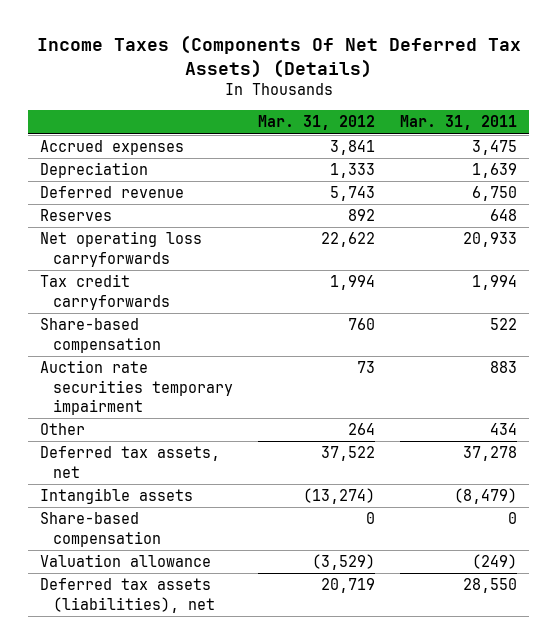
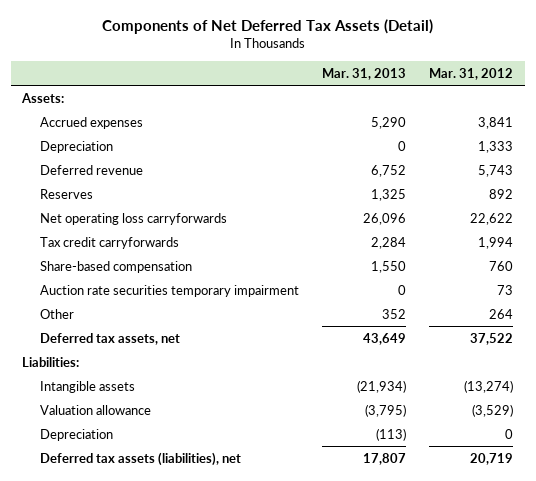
[36,35,521,78] Income Taxes (Components Of Net Deferred Tax Assets) (Details) -> [101,18,433,34] Components of Net Deferred Tax Assets (Detail)
[399,115,517,131] Mar. 31, 2011 -> none
none -> [322,67,407,80] Mar. 31, 2013
none -> [21,92,65,103] Assets:
none -> [22,356,80,367] Liabilities:
[40,512,161,547] Share-based compensation -> none
none -> [40,428,114,441] Depreciation

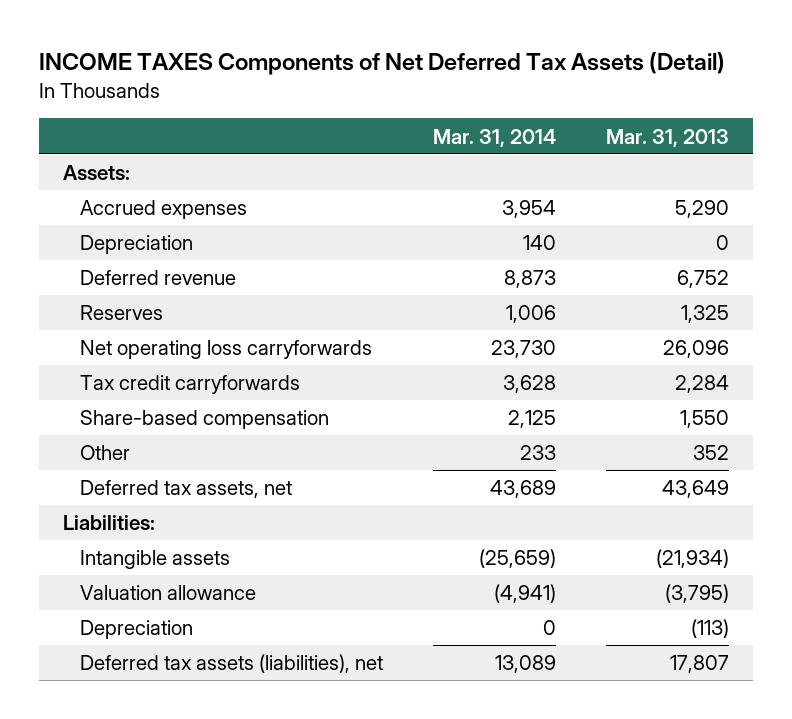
[101,18,433,34] Components of Net Deferred Tax Assets (Detail) -> [38,52,725,76] INCOME TAXES Components of Net Deferred Tax Assets (Detail)
[429,67,514,80] Mar. 31, 2012 -> none
none -> [432,128,556,147] Mar. 31, 2014
[40,284,300,297] Auction rate securities temporary impairment -> none

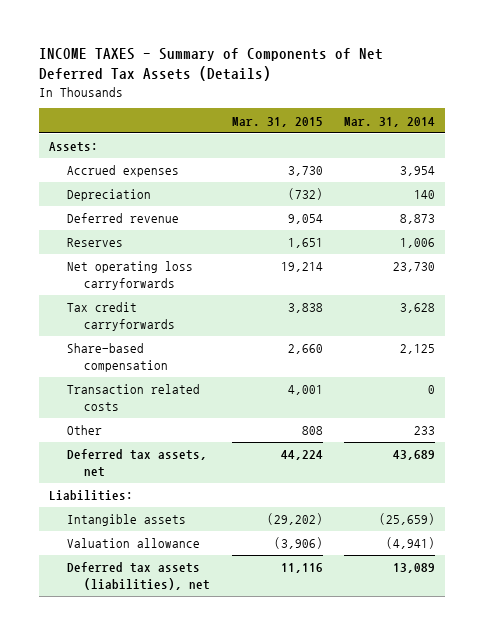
[38,52,725,76] INCOME TAXES Components of Net Deferred Tax Assets (Detail) -> [38,48,383,82] INCOME TAXES - Summary of Components of Net Deferred Tax Assets (Details)
[605,128,729,147] Mar. 31, 2013 -> none
none -> [231,116,323,127] Mar. 31, 2015
none -> [66,384,200,411] Transaction related costs
[79,620,193,640] Depreciation -> none

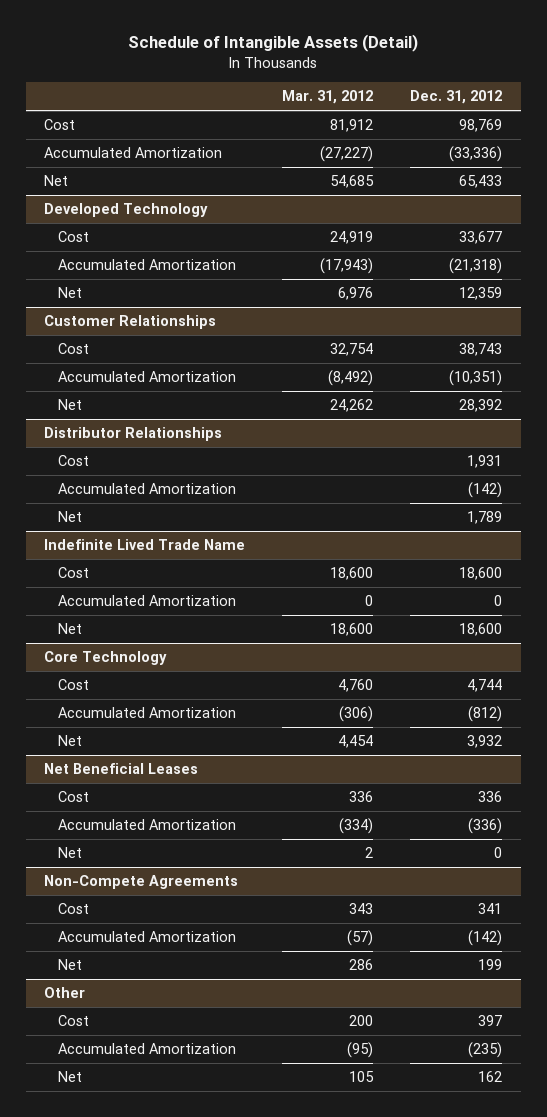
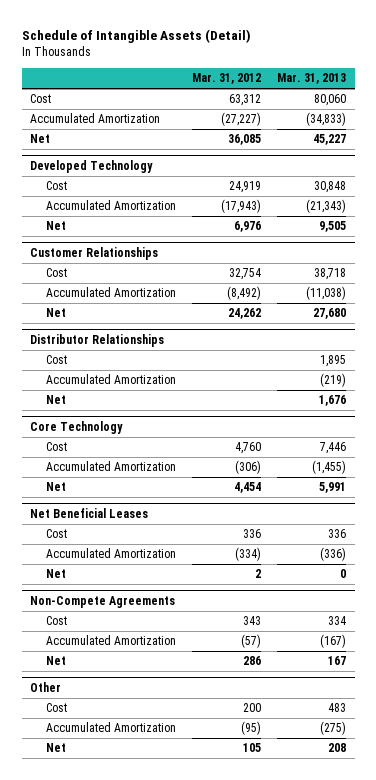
[410,90,503,105] Dec. 31, 2012 -> none
none -> [277,73,347,85] Mar. 31, 2013
[330,119,374,133] 81,912 -> [228,94,261,107] 63,312
[330,175,375,189] 54,685 -> [227,134,261,146] 36,085
[44,539,246,551] Indefinite Lived Trade Name -> none
[58,567,90,579] Cost -> none
[58,595,237,607] Accumulated Amortization -> none
[58,623,83,635] Net -> none

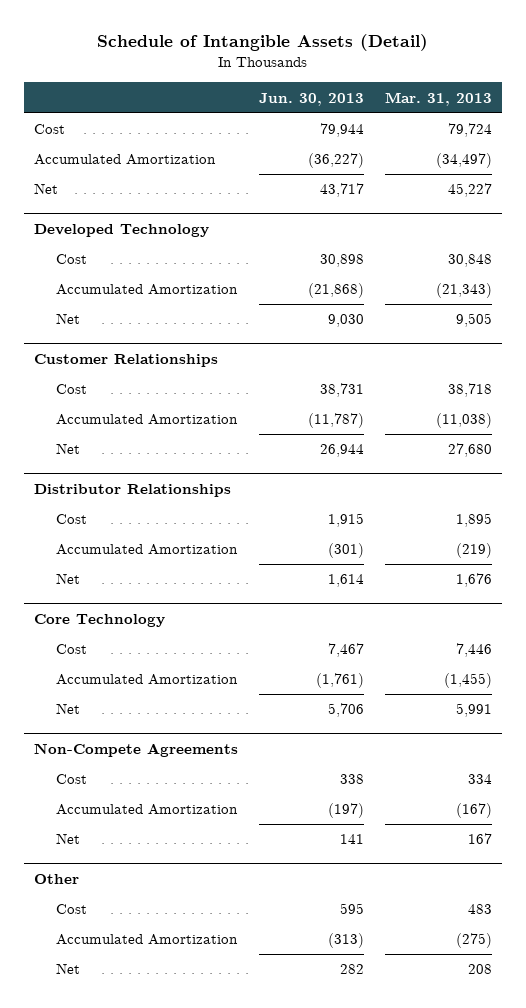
[191,73,261,85] Mar. 31, 2012 -> none
none -> [258,92,364,106] Jun. 30, 2013
[314,94,347,107] 80,060 -> [447,123,492,138] 79,724
[306,112,347,127] (34,833) -> [435,153,492,169] (34,497)
[29,508,148,519] Net Beneficial Leases -> none
[45,529,67,539] Cost -> none
[45,548,176,559] Accumulated Amortization -> none
[45,569,66,579] Net -> none

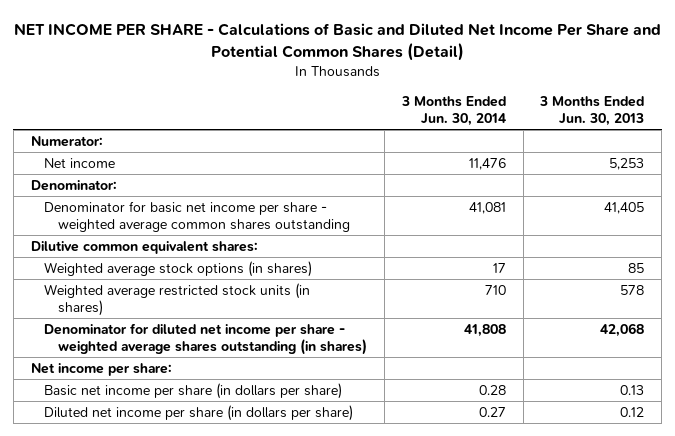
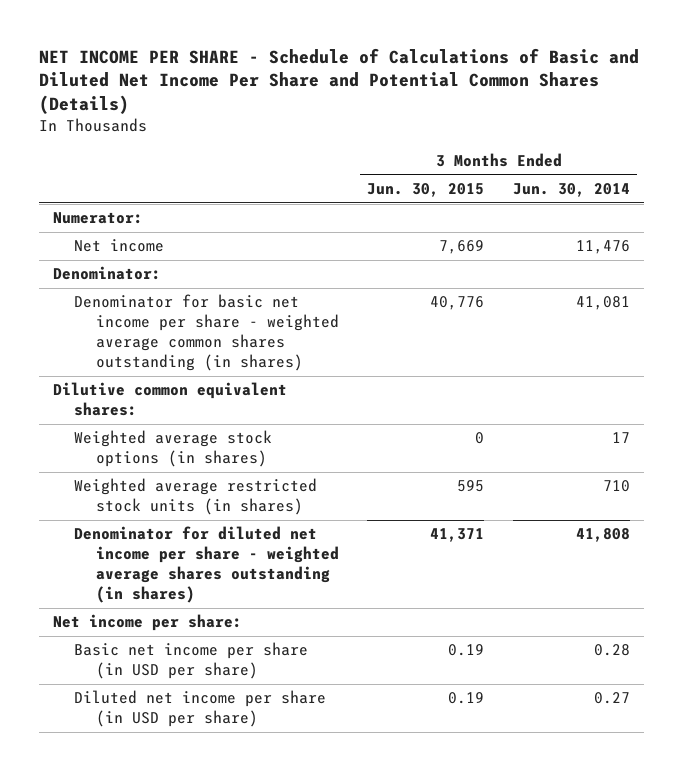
[13,23,661,61] NET INCOME PER SHARE - Calculations of Basic and Diluted Net Income Per Share and Potential Common Shares (Detail) -> [38,47,639,115] NET INCOME PER SHARE - Schedule of Calculations of Basic and Diluted Net Income Per Share and Potential Common Shares (Details)
[539,95,645,126] 3 Months Ended Jun. 30, 2013 -> none
none -> [367,182,485,197] Jun. 30, 2015
[44,200,351,232] Denominator for basic net income per share - weighted average common shares outstanding -> [74,294,340,371] Denominator for basic net income per share - weighted average common shares outstanding (in shares)
[44,382,343,399] Basic net income per share (in dollars per share) -> [74,642,309,680] Basic net income per share (in USD per share)
[44,404,354,421] Diluted net income per share (in dollars per share) -> [74,690,327,728] Diluted net income per share (in USD per share)

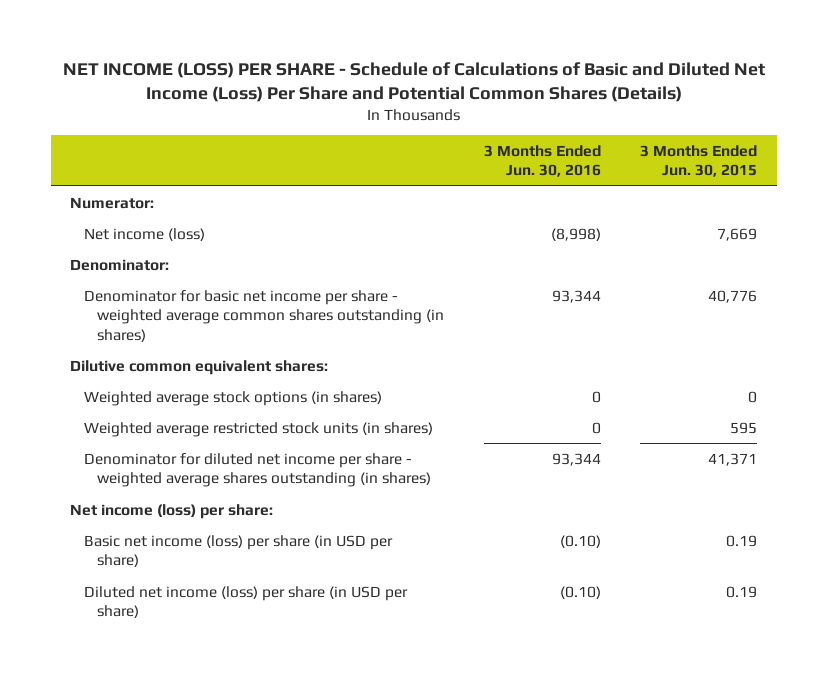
[38,47,639,115] NET INCOME PER SHARE - Schedule of Calculations of Basic and Diluted Net Income Per Share and Potential Common Shares (Details) -> [62,61,765,102] NET INCOME (LOSS) PER SHARE - Schedule of Calculations of Basic and Diluted Net Income (Loss) Per Share and Potential Common Shares (Details)
[512,182,630,197] Jun. 30, 2014 -> none
none -> [483,144,601,178] 3 Months Ended Jun. 30, 2016
[74,239,165,253] Net income -> [83,227,205,241] Net income (loss)
[52,614,242,632] Net income per share: -> [70,503,274,519] Net income (loss) per share:
[74,642,309,680] Basic net income per share (in USD per share) -> [83,534,393,568] Basic net income (loss) per share (in USD per share)
[74,690,327,728] Diluted net income per share (in USD per share) -> [83,585,408,619] Diluted net income (loss) per share (in USD per share)

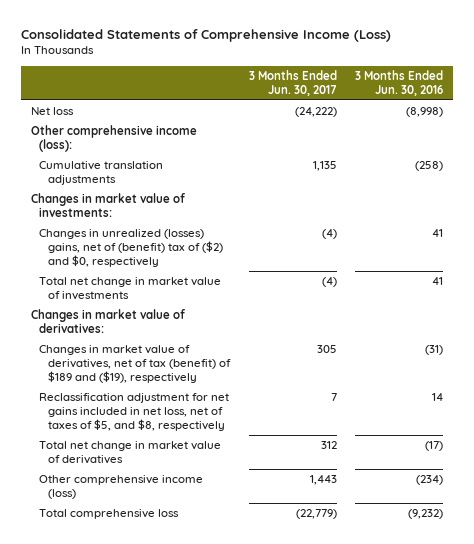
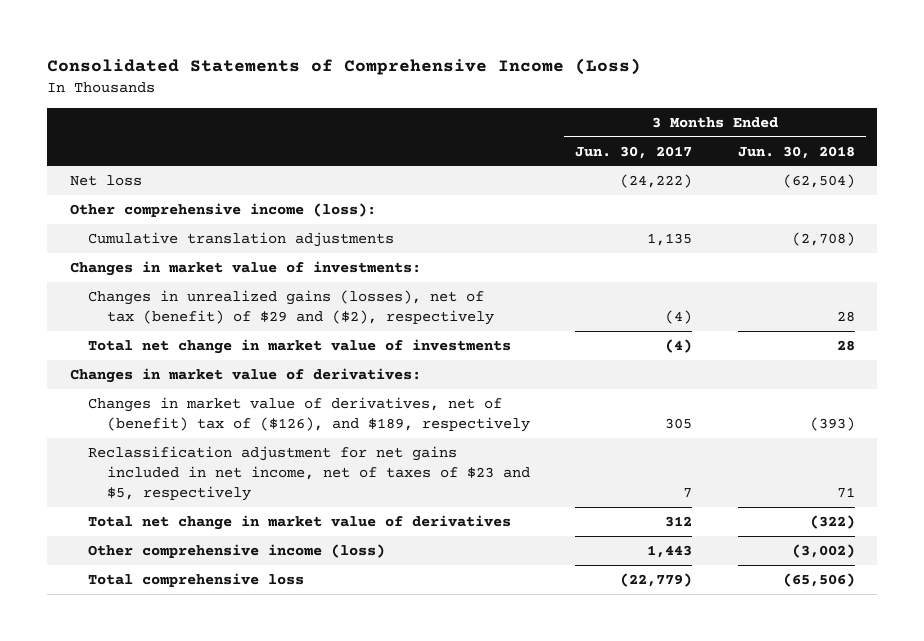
[355,70,444,96] 3 Months Ended Jun. 30, 2016 -> none
none -> [737,145,855,159] Jun. 30, 2018
[39,229,223,267] Changes in unrealized (losses) gains, net of (benefit) tax of ($2) and $0, respectively -> [88,289,494,326] Changes in unrealized gains (losses), net of tax (benefit) of $29 and ($2), respectively
[39,345,231,383] Changes in market value of derivatives, net of tax (benefit) of $189 and ($19), respectively -> [88,396,530,433] Changes in market value of derivatives, net of (benefit) tax of ($126), and $189, respectively
[39,393,230,431] Reclassification adjustment for net gains included in net loss, net of taxes of $5, and $8, respectively -> [88,445,530,502] Reclassification adjustment for net gains included in net income, net of taxes of $23 and $5, respectively

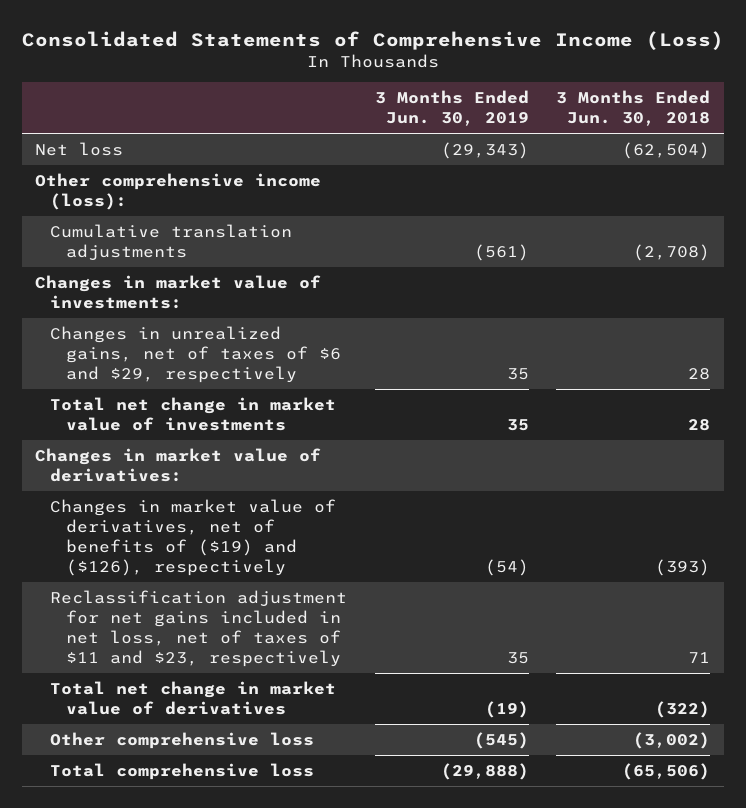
[575,145,693,159] Jun. 30, 2017 -> none
none -> [374,90,529,126] 3 Months Ended Jun. 30, 2019
[88,289,494,326] Changes in unrealized gains (losses), net of tax (benefit) of $29 and ($2), respectively -> [50,326,341,383] Changes in unrealized gains, net of taxes of $6 and $29, respectively
[88,396,530,433] Changes in market value of derivatives, net of (benefit) tax of ($126), and $189, respectively -> [50,499,337,576] Changes in market value of derivatives, net of benefits of ($19) and ($126), respectively
[88,445,530,502] Reclassification adjustment for net gains included in net income, net of taxes of $23 and $5, respectively -> [50,590,348,667] Reclassification adjustment for net gains included in net loss, net of taxes of $11 and $23, respectively
[88,543,386,558] Other comprehensive income (loss) -> [50,732,315,750] Other comprehensive loss

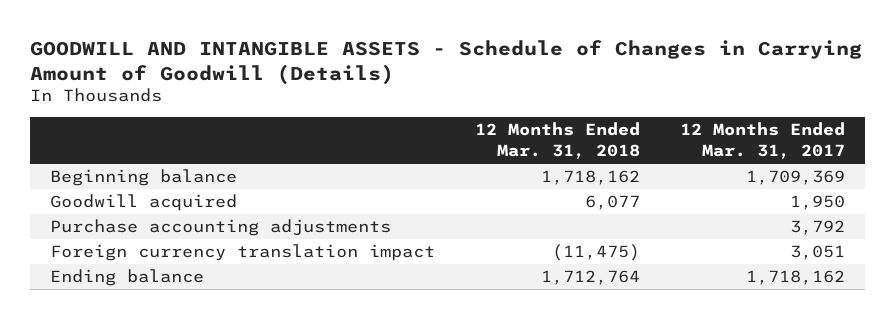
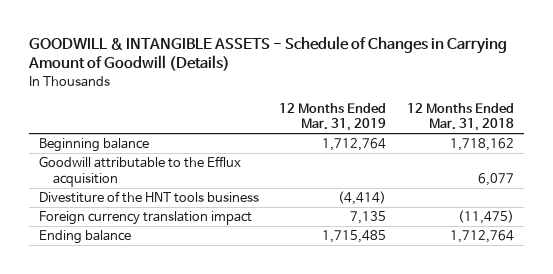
[29,39,862,85] GOODWILL AND INTANGIBLE ASSETS - Schedule of Changes in Carrying Amount of Goodwill (Details) -> [27,35,507,72] GOODWILL & INTANGIBLE ASSETS - Schedule of Changes in Carrying Amount of Goodwill (Details)
[680,122,846,160] 12 Months Ended Mar. 31, 2017 -> none
none -> [279,102,387,132] 12 Months Ended Mar. 31, 2019
[49,219,391,237] Purchase accounting adjustments -> none
[49,194,237,212] Goodwill acquired -> [39,156,242,187] Goodwill attributable to the Efflux acquisition
none -> [39,191,260,204] Divestiture of the HNT tools business

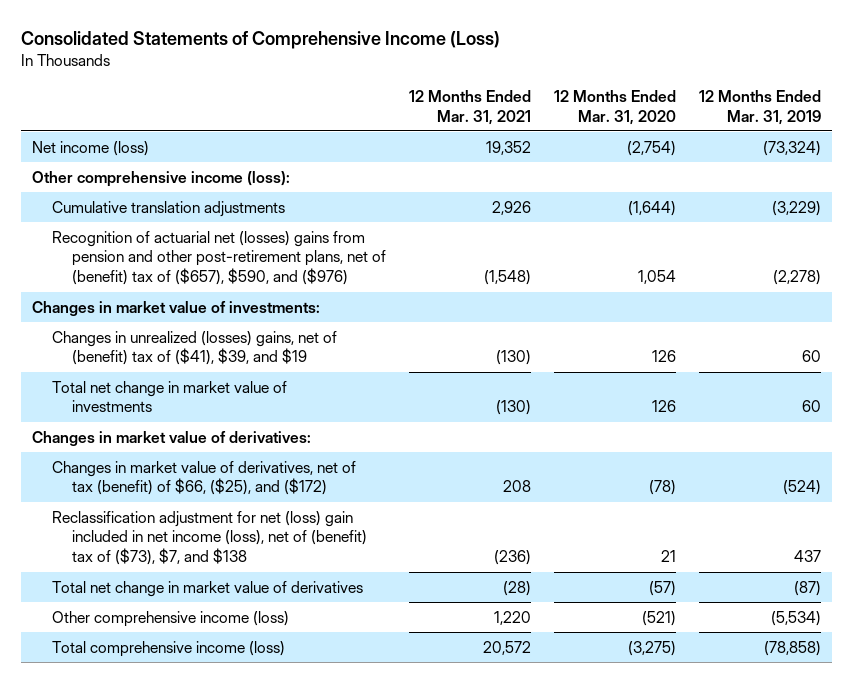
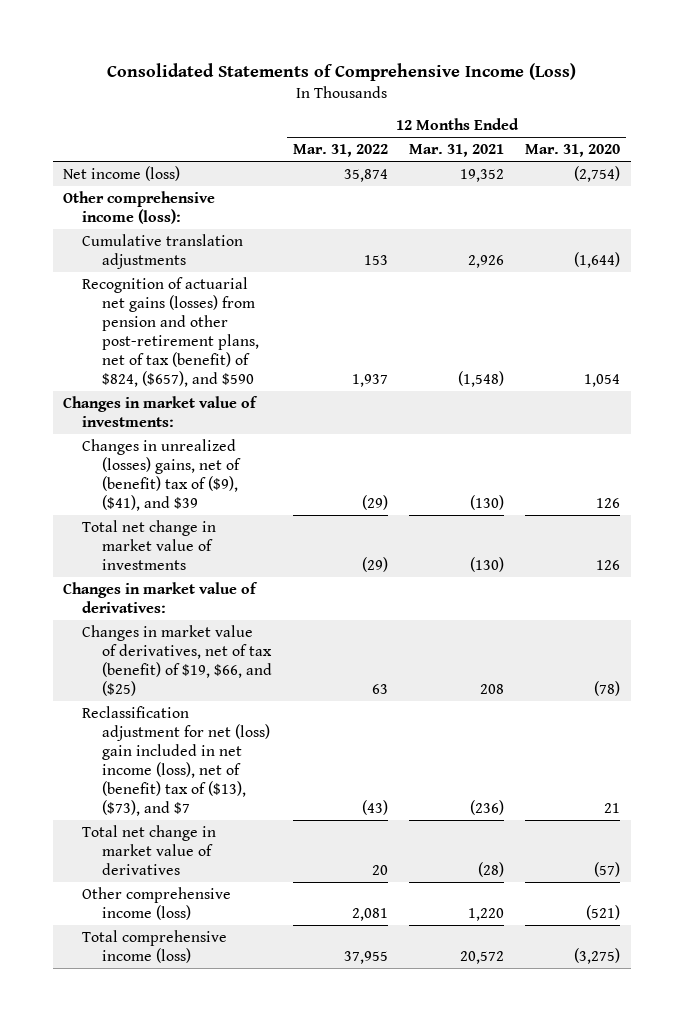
[698,89,821,125] 12 Months Ended Mar. 31, 2019 -> none
none -> [292,144,388,158] Mar. 31, 2022
[52,230,387,286] Recognition of actuarial net (losses) gains from pension and other post-retirement plans, net of (benefit) tax of ($657), $590, and ($976) -> [82,276,259,387] Recognition of actuarial net gains (losses) from pension and other post-retirement plans, net of tax (benefit) of $824, ($657), and $590
[52,330,338,366] Changes in unrealized (losses) gains, net of (benefit) tax of ($41), $39, and $19 -> [82,438,241,511] Changes in unrealized (losses) gains, net of (benefit) tax of ($9), ($41), and $39
[52,460,357,496] Changes in market value of derivatives, net of tax (benefit) of $66, ($25), and ($172) -> [82,624,272,696] Changes in market value of derivatives, net of tax (benefit) of $19, $66, and ($25)
[52,510,368,566] Reclassification adjustment for net (loss) gain included in net income (loss), net of (benefit) tax of ($73), $7, and $138 -> [82,705,270,816] Reclassification adjustment for net (loss) gain included in net income (loss), net of (benefit) tax of ($13), ($73), and $7

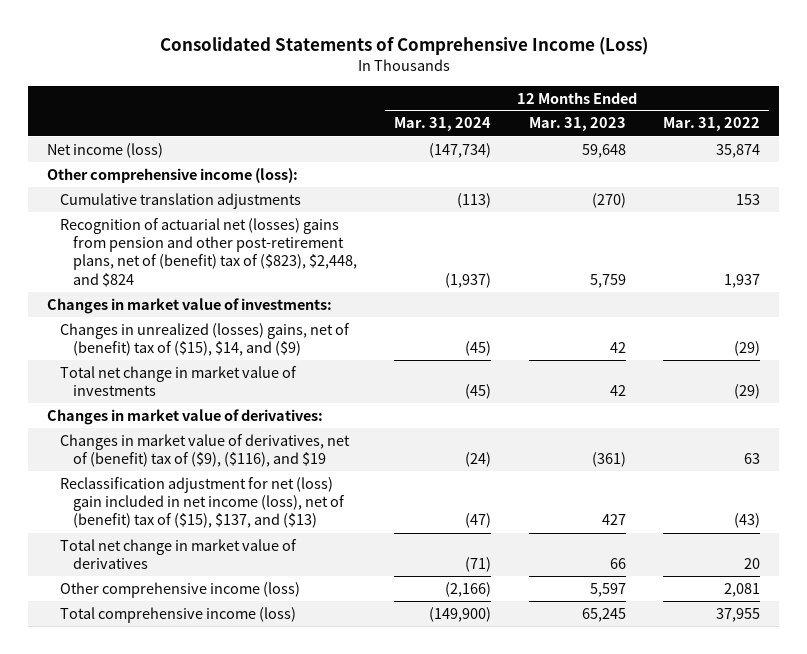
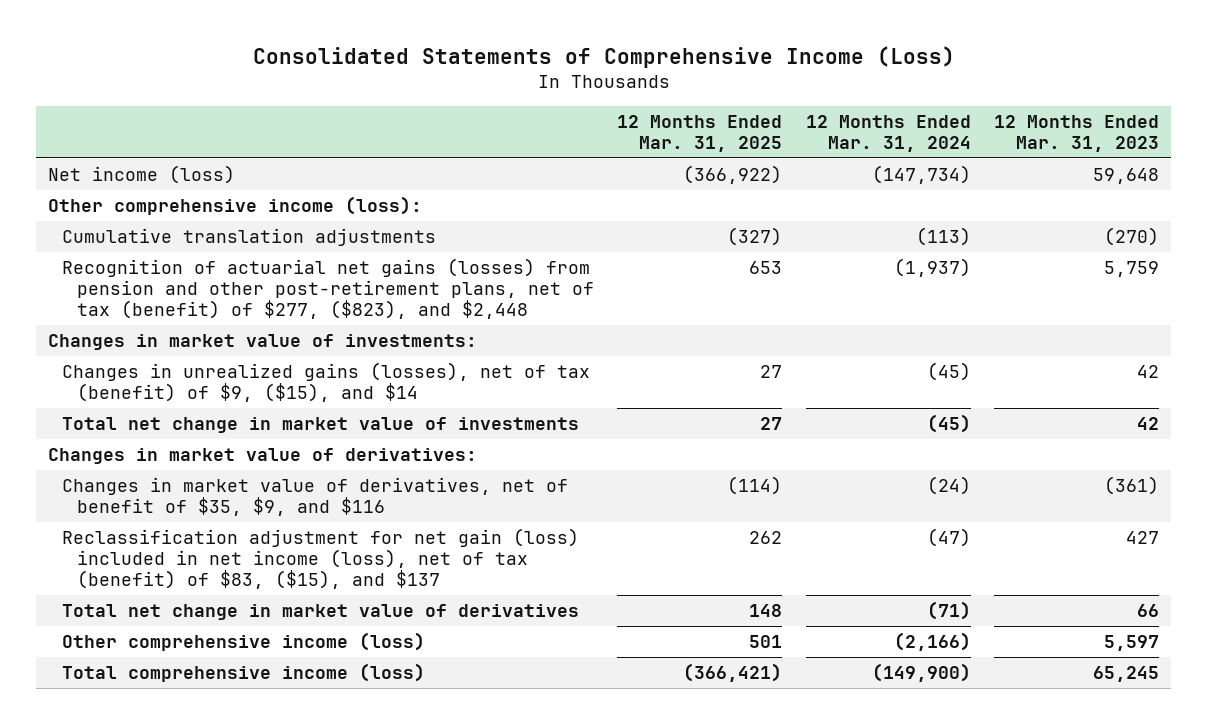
[663,117,761,132] Mar. 31, 2022 -> none
none -> [617,114,783,152] 12 Months Ended Mar. 31, 2025
[60,217,358,287] Recognition of actuarial net (losses) gains from pension and other post-retirement plans, net of (benefit) tax of ($823), $2,448, and $824 -> [62,258,594,319] Recognition of actuarial net gains (losses) from pension and other post-retirement plans, net of tax (benefit) of $277, ($823), and $2,448
[60,322,351,357] Changes in unrealized (losses) gains, net of (benefit) tax of ($15), $14, and ($9) -> [62,362,591,402] Changes in unrealized gains (losses), net of tax (benefit) of $9, ($15), and $14
[60,433,351,468] Changes in market value of derivatives, net of (benefit) tax of ($9), ($116), and $19 -> [62,477,569,516] Changes in market value of derivatives, net of benefit of $35, $9, and $116
[60,476,346,529] Reclassification adjustment for net (loss) gain included in net income (loss), net of (benefit) tax of ($15), $137, and ($13) -> [62,528,580,589] Reclassification adjustment for net gain (loss) included in net income (loss), net of tax (benefit) of $83, ($15), and $137

